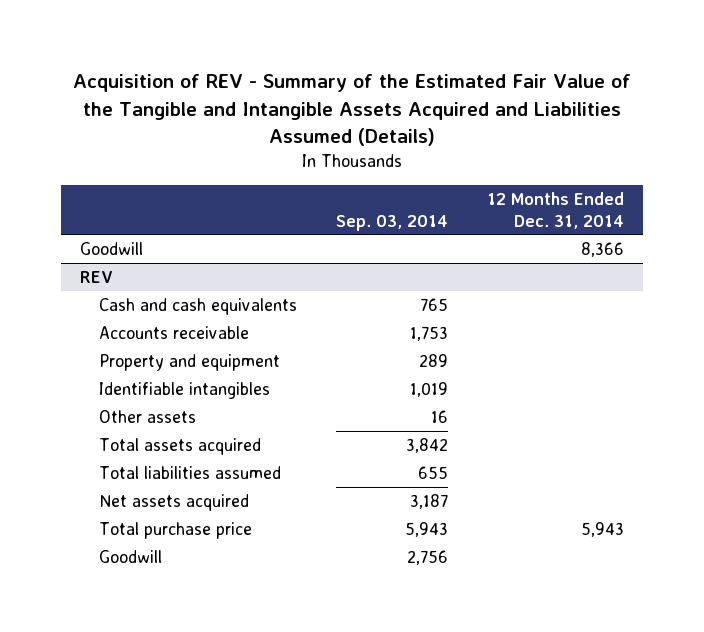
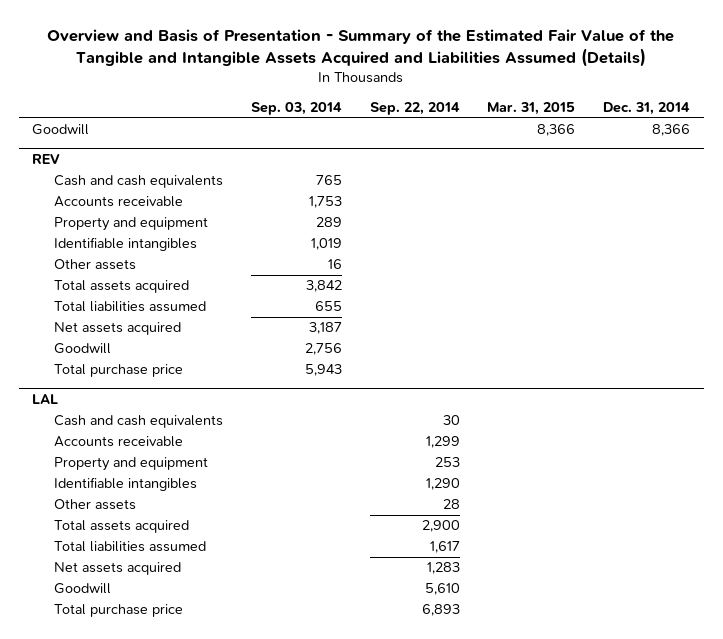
[72,74,631,147] Acquisition of REV - Summary of the Estimated Fair Value of the Tangible and Intangible Assets Acquired and Liabilities Assumed (Details) -> [47,28,675,67] Overview and Basis of Presentation - Summary of the Estimated Fair Value of the Tangible and Intangible Assets Acquired and Liabilities Assumed (Details)
[486,191,624,229] 12 Months Ended Dec. 31, 2014 -> none
none -> [369,101,460,115] Sep. 22, 2014
none -> [487,101,576,115] Mar. 31, 2015
none -> [603,101,691,115] Dec. 31, 2014
[99,521,253,539] Total purchase price -> [54,364,184,378] Total purchase price
none -> [32,394,59,405] LAL
none -> [54,415,224,429] Cash and cash equivalents
none -> [54,436,184,448] Accounts receivable
none -> [54,457,209,472] Property and equipment
none -> [54,477,198,492] Identifiable intangibles
none -> [54,499,137,511] Other assets
none -> [54,520,190,534] Total assets acquired
none -> [54,541,207,553] Total liabilities assumed
none -> [54,562,182,576] Net assets acquired
none -> [54,583,112,595] Goodwill
none -> [54,604,184,618] Total purchase price

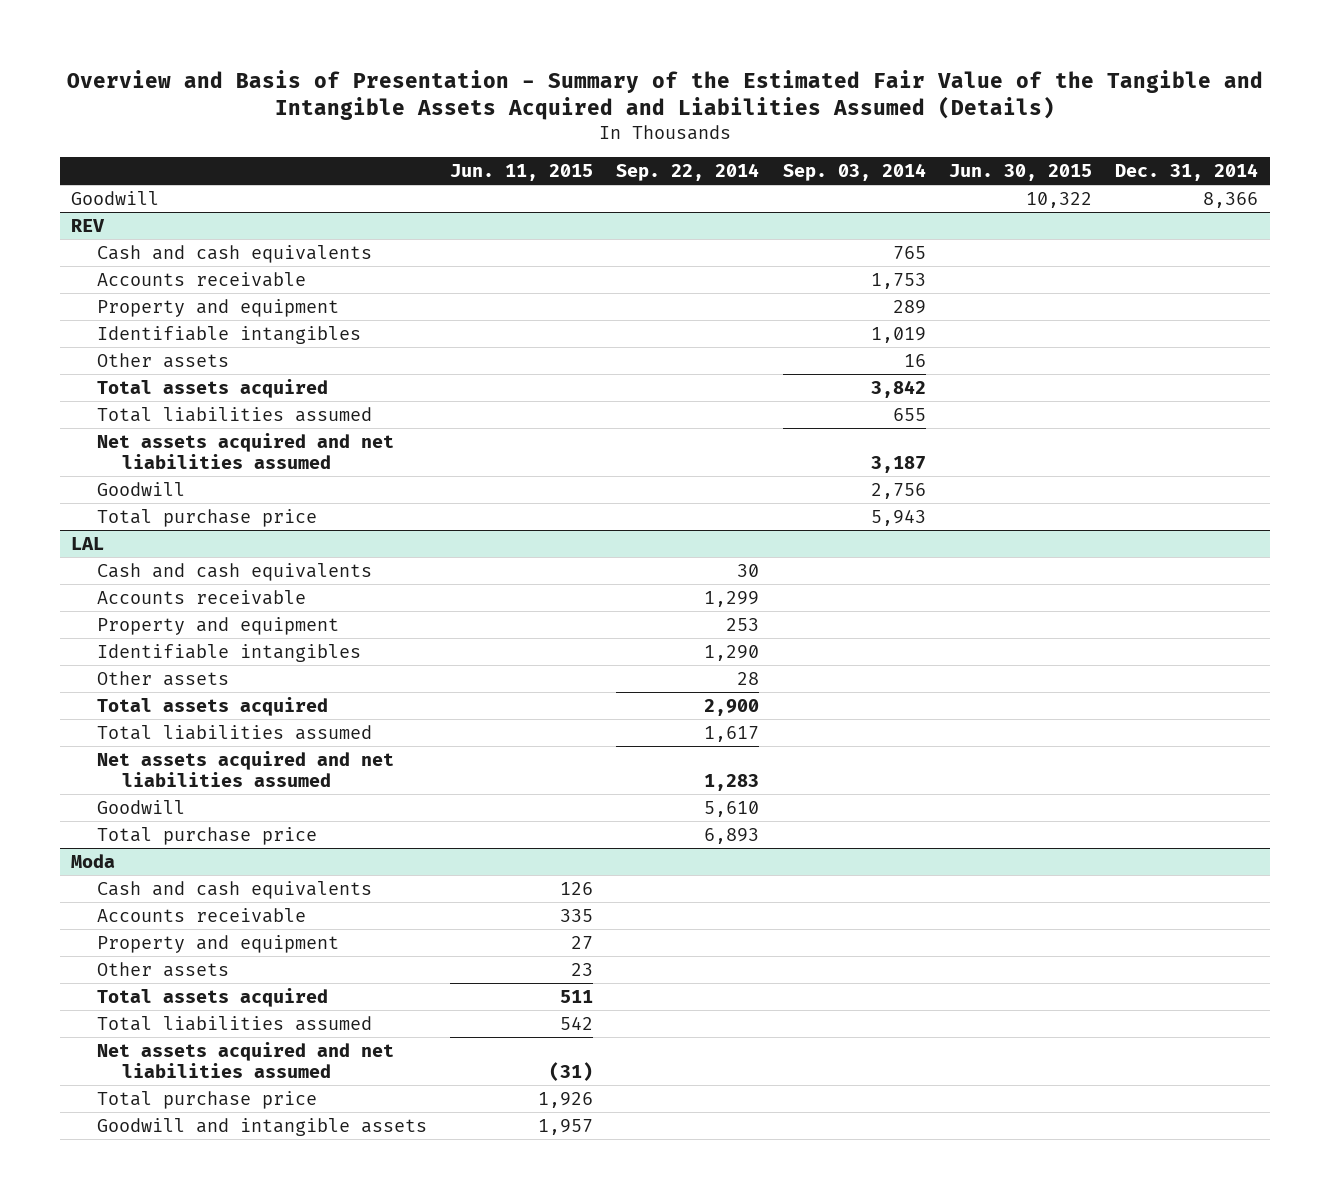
[487,101,576,115] Mar. 31, 2015 -> none
none -> [450,163,594,181] Jun. 11, 2015
none -> [948,163,1092,181] Jun. 30, 2015
[54,322,182,336] Net assets acquired -> [96,432,394,470] Net assets acquired and net liabilities assumed
[54,562,182,576] Net assets acquired -> [96,750,394,788] Net assets acquired and net liabilities assumed
none -> [71,853,116,868] Moda
none -> [96,880,372,899] Cash and cash equivalents
none -> [96,907,306,923] Accounts receivable
none -> [96,934,339,953] Property and equipment
none -> [96,961,229,977] Other assets
none -> [96,987,328,1007] Total assets acquired
none -> [96,1015,372,1031] Total liabilities assumed
none -> [96,1041,394,1079] Net assets acquired and net liabilities assumed
none -> [96,1090,317,1109] Total purchase price
none -> [96,1117,427,1136] Goodwill and intangible assets

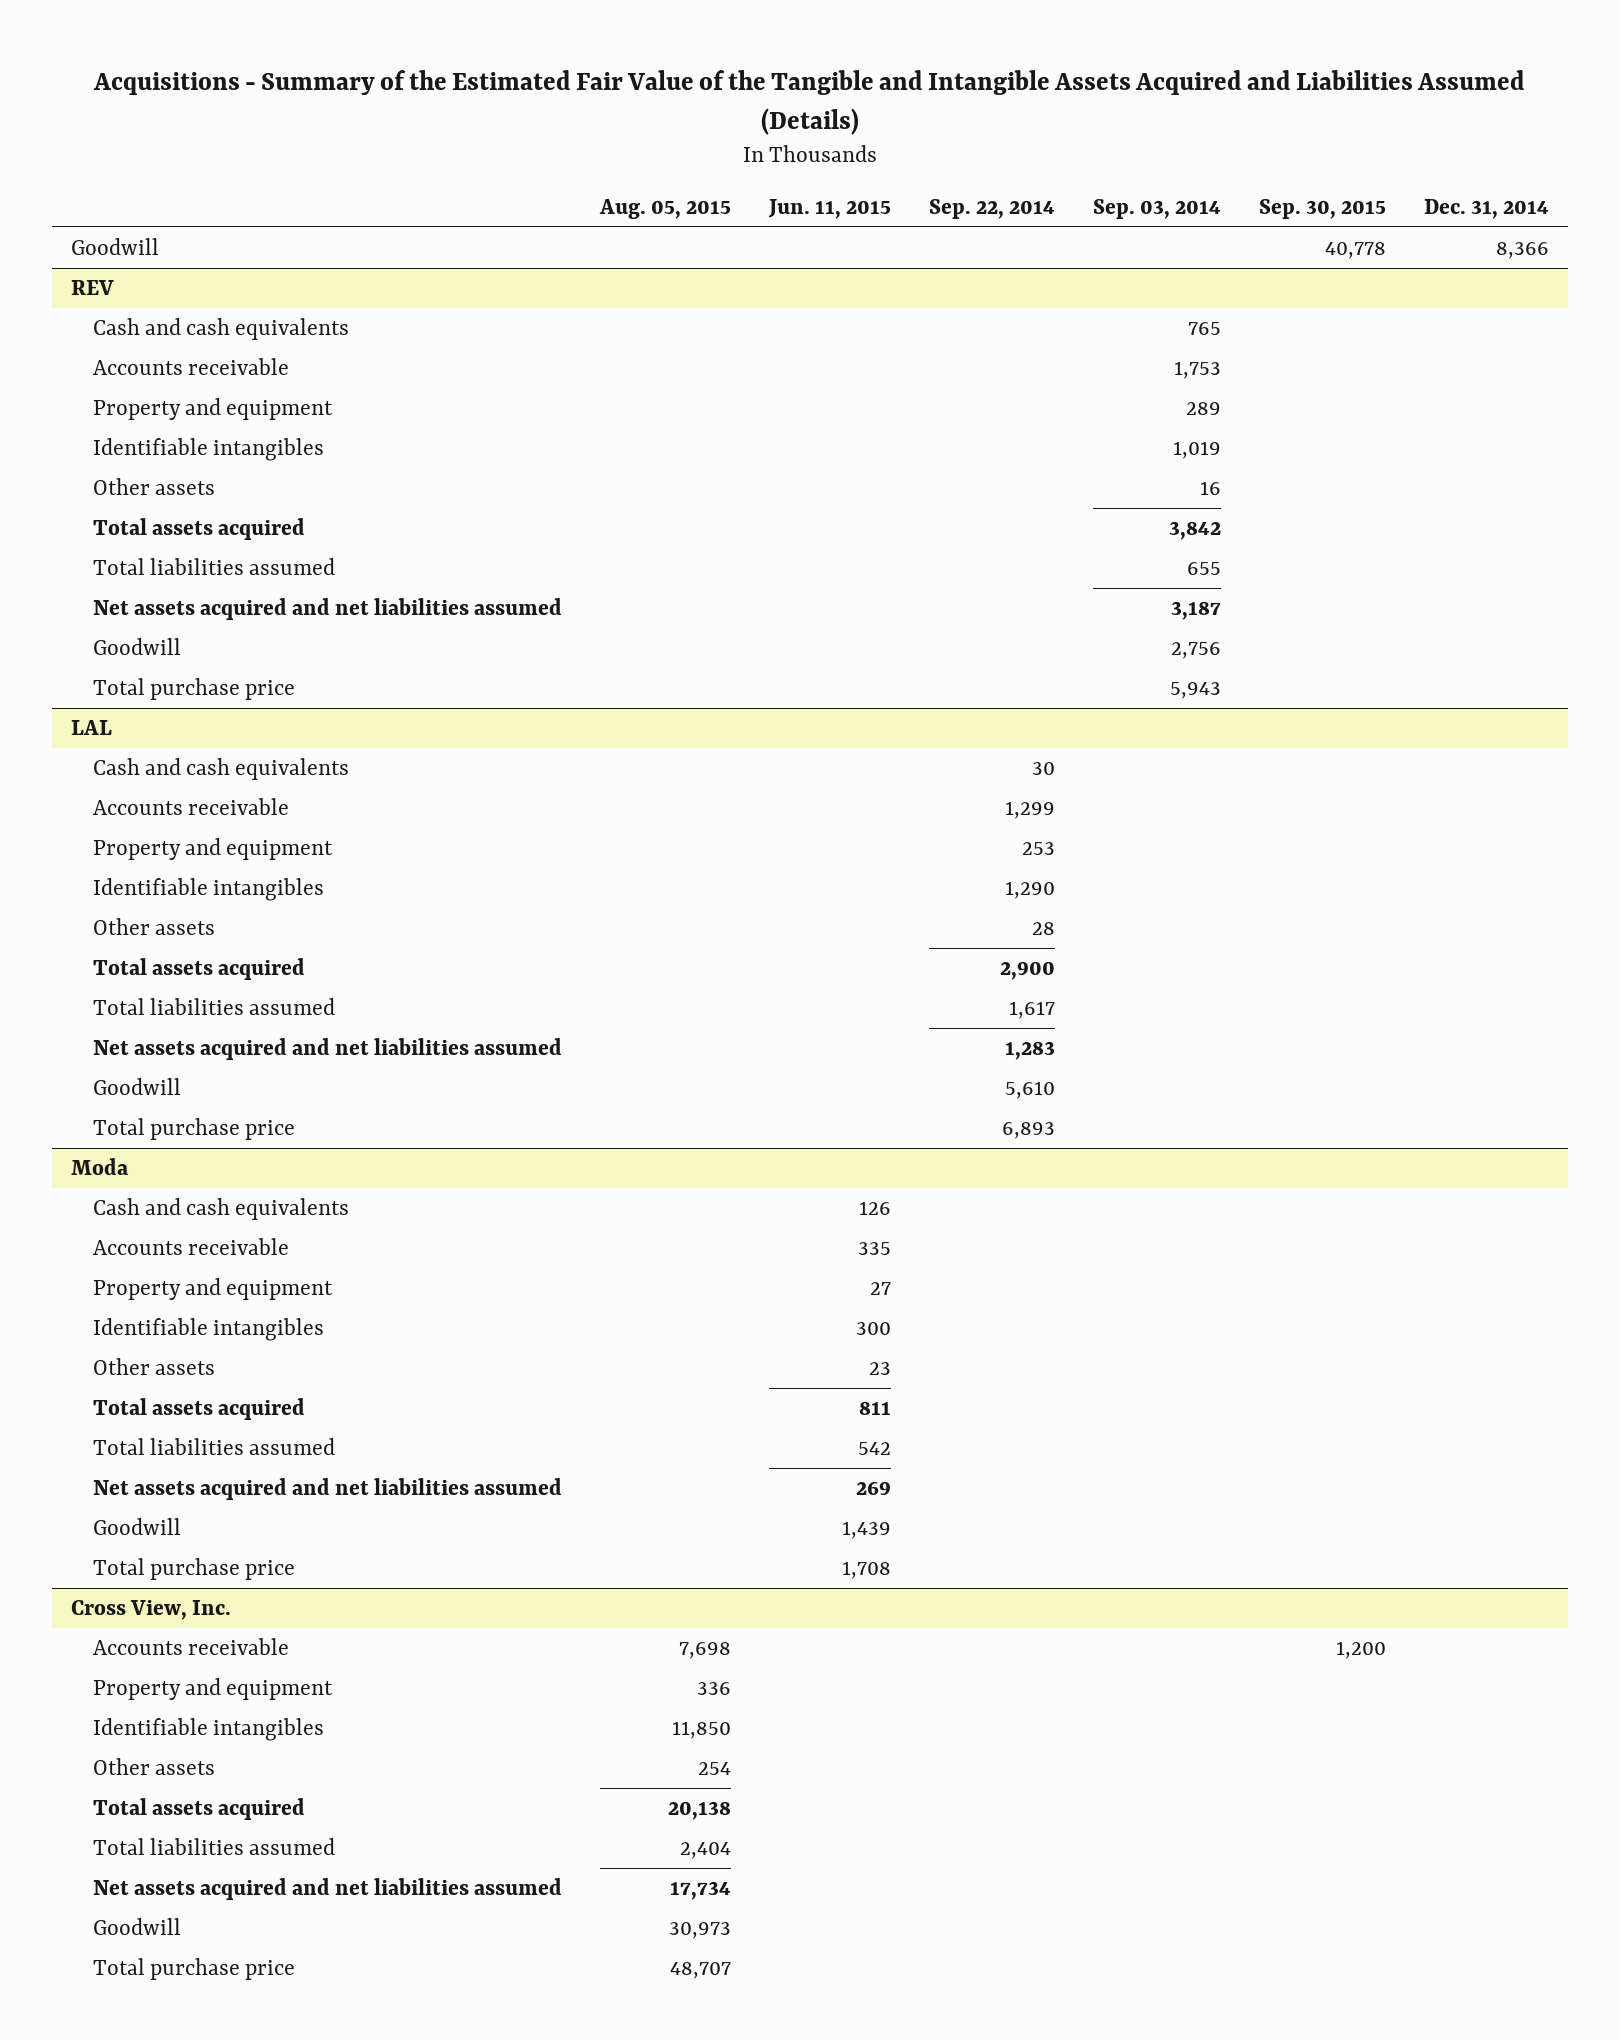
[66,69,1263,121] Overview and Basis of Presentation - Summary of the Estimated Fair Value of the Tangible and Intangible Assets Acquired and Liabilities Assumed (Details) -> [92,70,1525,135] Acquisitions - Summary of the Estimated Fair Value of the Tangible and Intangible Assets Acquired and Liabilities Assumed (Details)
[948,163,1092,181] Jun. 30, 2015 -> none
none -> [598,198,731,219] Aug. 05, 2015
none -> [1258,198,1386,219] Sep. 30, 2015
none -> [92,1317,324,1341] Identifiable intangibles
[560,989,594,1003] 511 -> [858,1400,891,1415] 811
[96,1117,427,1136] Goodwill and intangible assets -> none
[549,1062,594,1082] (31) -> [855,1480,891,1495] 269
none -> [92,1517,181,1535] Goodwill
[538,1091,594,1108] 1,926 -> [841,1560,891,1579] 1,708
none -> [70,1599,231,1620] Cross View, Inc.
none -> [92,1637,289,1655] Accounts receivable
none -> [92,1677,333,1700] Property and equipment
none -> [92,1717,324,1741] Identifiable intangibles
none -> [92,1757,215,1775] Other assets
none -> [92,1797,305,1820] Total assets acquired
none -> [92,1837,335,1855] Total liabilities assumed
none -> [92,1877,562,1900] Net assets acquired and net liabilities assumed
none -> [92,1917,181,1935] Goodwill
none -> [92,1957,295,1980] Total purchase price

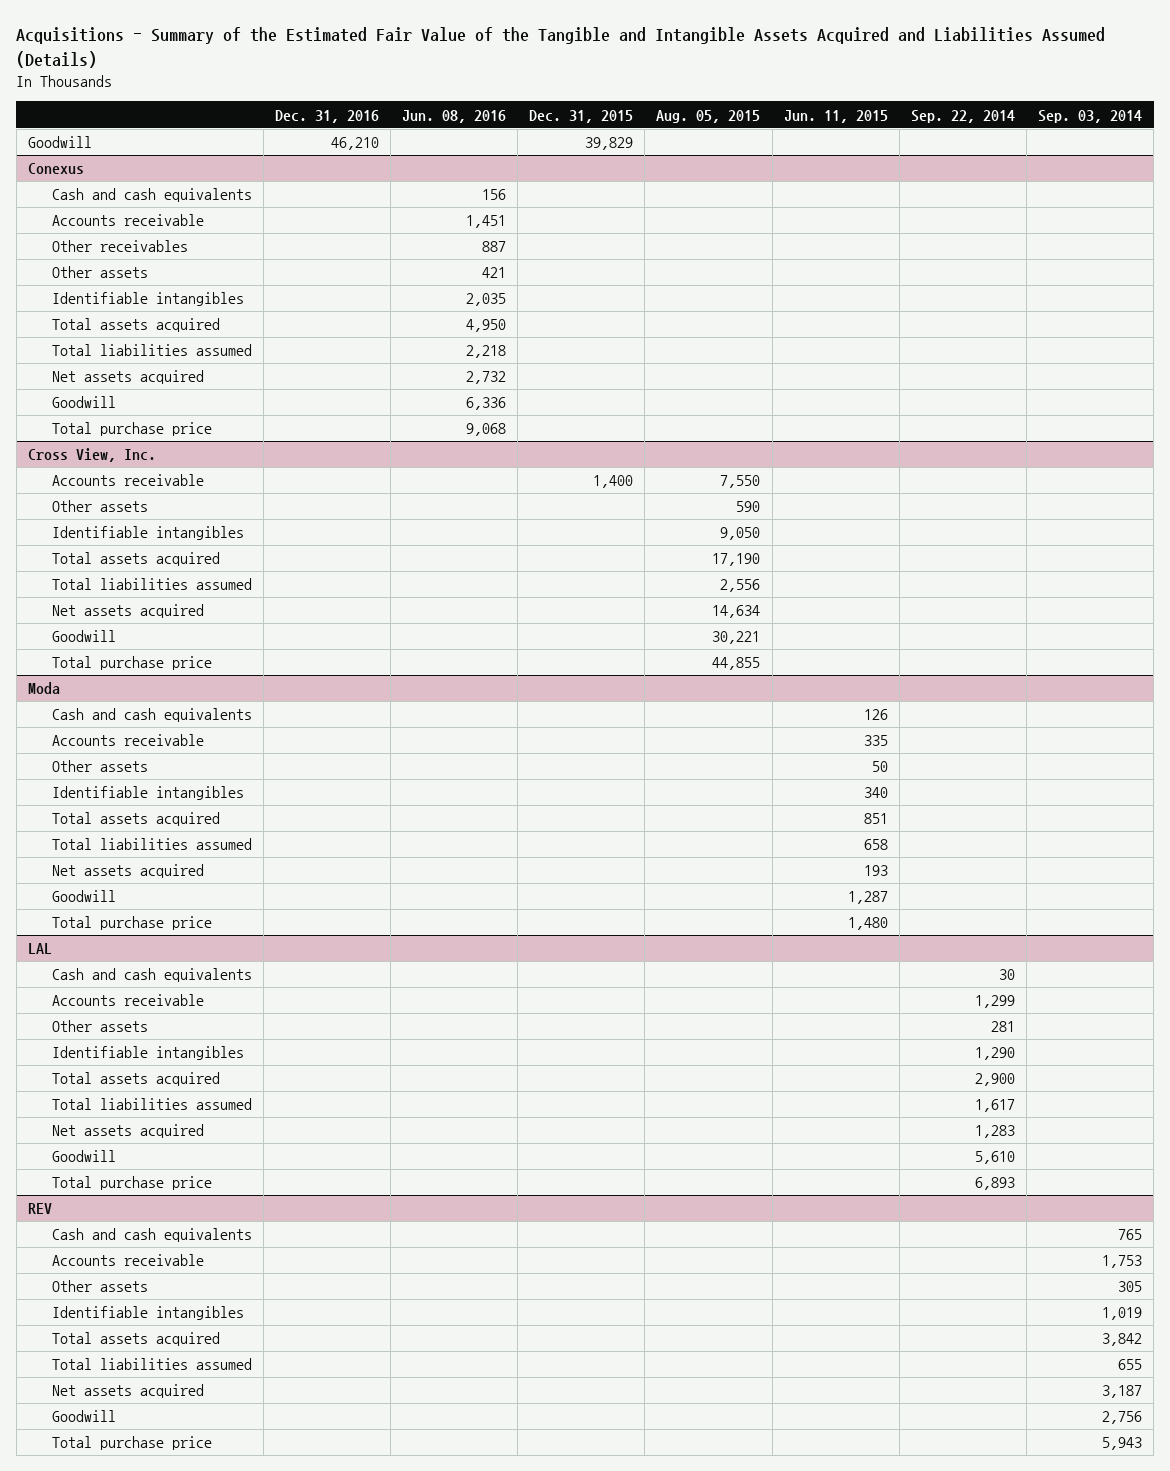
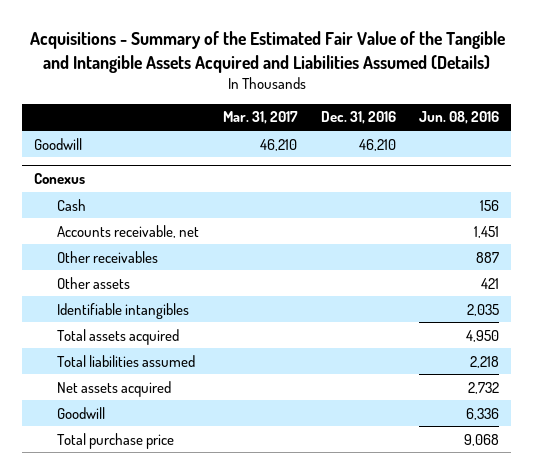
[529,109,634,123] Dec. 31, 2015 -> none
[656,109,761,123] Aug. 05, 2015 -> none
[783,109,888,123] Jun. 11, 2015 -> none
[910,109,1015,123] Sep. 22, 2014 -> none
[1038,109,1143,123] Sep. 03, 2014 -> none
none -> [222,111,298,125] Mar. 31, 2017
[51,188,252,203] Cash and cash equivalents -> [56,198,86,211] Cash
[51,214,204,227] Accounts receivable -> [56,224,199,238] Accounts receivable, net
[27,448,156,463] Cross View, Inc. -> none
[51,474,204,487] Accounts receivable -> none
[51,500,148,513] Other assets -> none
[51,526,244,541] Identifiable intangibles -> none
[51,552,220,567] Total assets acquired -> none
[51,578,252,591] Total liabilities assumed -> none
[51,604,204,619] Net assets acquired -> none
[51,630,116,643] Goodwill -> none
[51,656,212,671] Total purchase price -> none
[27,682,60,695] Moda -> none
[51,708,252,723] Cash and cash equivalents -> none
[51,734,204,747] Accounts receivable -> none
[51,760,148,773] Other assets -> none
[51,786,244,801] Identifiable intangibles -> none
[51,812,220,827] Total assets acquired -> none
[51,838,252,851] Total liabilities assumed -> none
[51,864,204,879] Net assets acquired -> none
[51,890,116,903] Goodwill -> none
[51,916,212,931] Total purchase price -> none
[27,943,52,955] LAL -> none
[51,968,252,983] Cash and cash equivalents -> none
[51,994,204,1007] Accounts receivable -> none
[51,1020,148,1033] Other assets -> none
[51,1046,244,1061] Identifiable intangibles -> none
[51,1072,220,1087] Total assets acquired -> none
[51,1098,252,1111] Total liabilities assumed -> none
[51,1124,204,1139] Net assets acquired -> none
[51,1150,116,1163] Goodwill -> none
[51,1176,212,1191] Total purchase price -> none
[27,1203,52,1215] REV -> none
[51,1228,252,1243] Cash and cash equivalents -> none
[51,1254,204,1267] Accounts receivable -> none
[51,1280,148,1293] Other assets -> none
[51,1306,244,1321] Identifiable intangibles -> none
[51,1332,220,1347] Total assets acquired -> none
[51,1358,252,1371] Total liabilities assumed -> none
[51,1384,204,1399] Net assets acquired -> none
[51,1410,116,1423] Goodwill -> none
[51,1436,212,1451] Total purchase price -> none

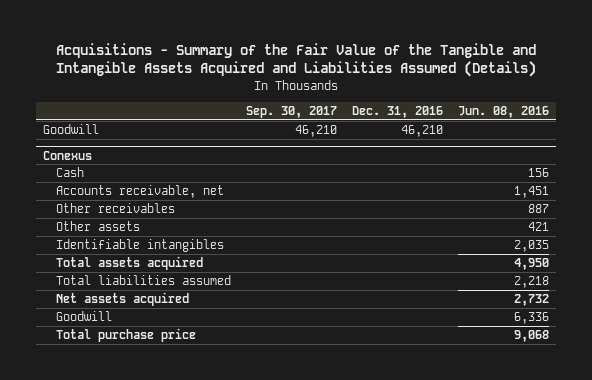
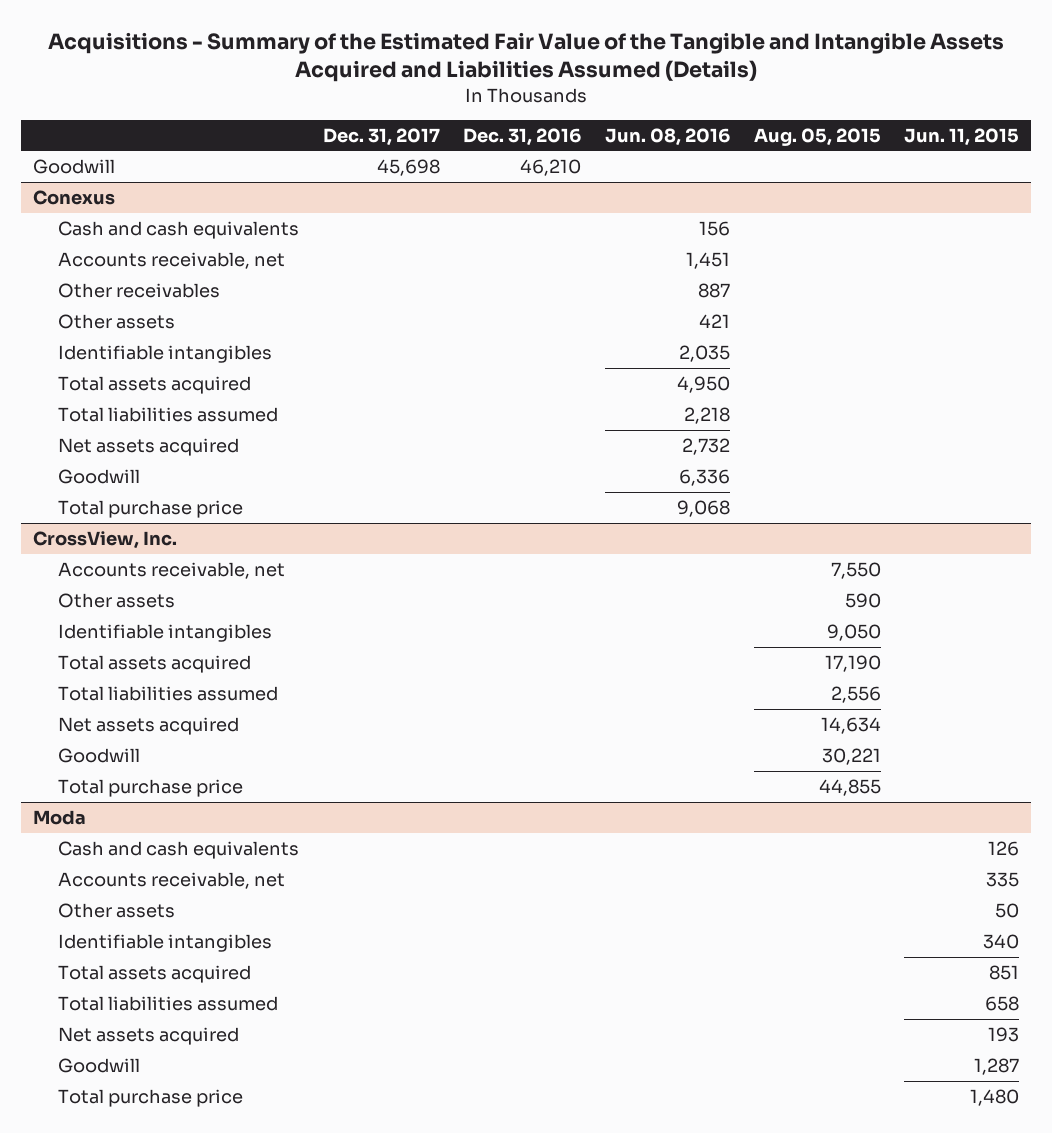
[55,42,536,78] Acquisitions - Summary of the Fair Value of the Tangible and Intangible Assets Acquired and Liabilities Assumed (Details) -> [48,32,1005,83] Acquisitions - Summary of the Estimated Fair Value of the Tangible and Intangible Assets Acquired and Liabilities Assumed (Details)
[245,105,337,118] Sep. 30, 2017 -> none
none -> [322,127,440,146] Dec. 31, 2017
none -> [753,127,881,146] Aug. 05, 2015
none -> [904,127,1020,146] Jun. 11, 2015
[55,167,84,178] Cash -> [57,221,299,240] Cash and cash equivalents
none -> [32,531,177,550] CrossView, Inc.
none -> [57,562,285,580] Accounts receivable, net
none -> [57,593,175,609] Other assets
none -> [57,624,272,643] Identifiable intangibles
none -> [57,655,251,674] Total assets acquired
none -> [57,686,278,702] Total liabilities assumed
none -> [57,717,239,736] Net assets acquired
none -> [57,748,140,764] Goodwill
none -> [57,779,243,798] Total purchase price
none -> [32,810,86,826] Moda
none -> [57,841,299,860] Cash and cash equivalents
none -> [57,872,285,890] Accounts receivable, net
none -> [57,903,175,919] Other assets
none -> [57,934,272,953] Identifiable intangibles
none -> [57,965,251,984] Total assets acquired
none -> [57,996,278,1012] Total liabilities assumed
none -> [57,1027,239,1046] Net assets acquired
none -> [57,1058,140,1074] Goodwill
none -> [57,1089,243,1108] Total purchase price

